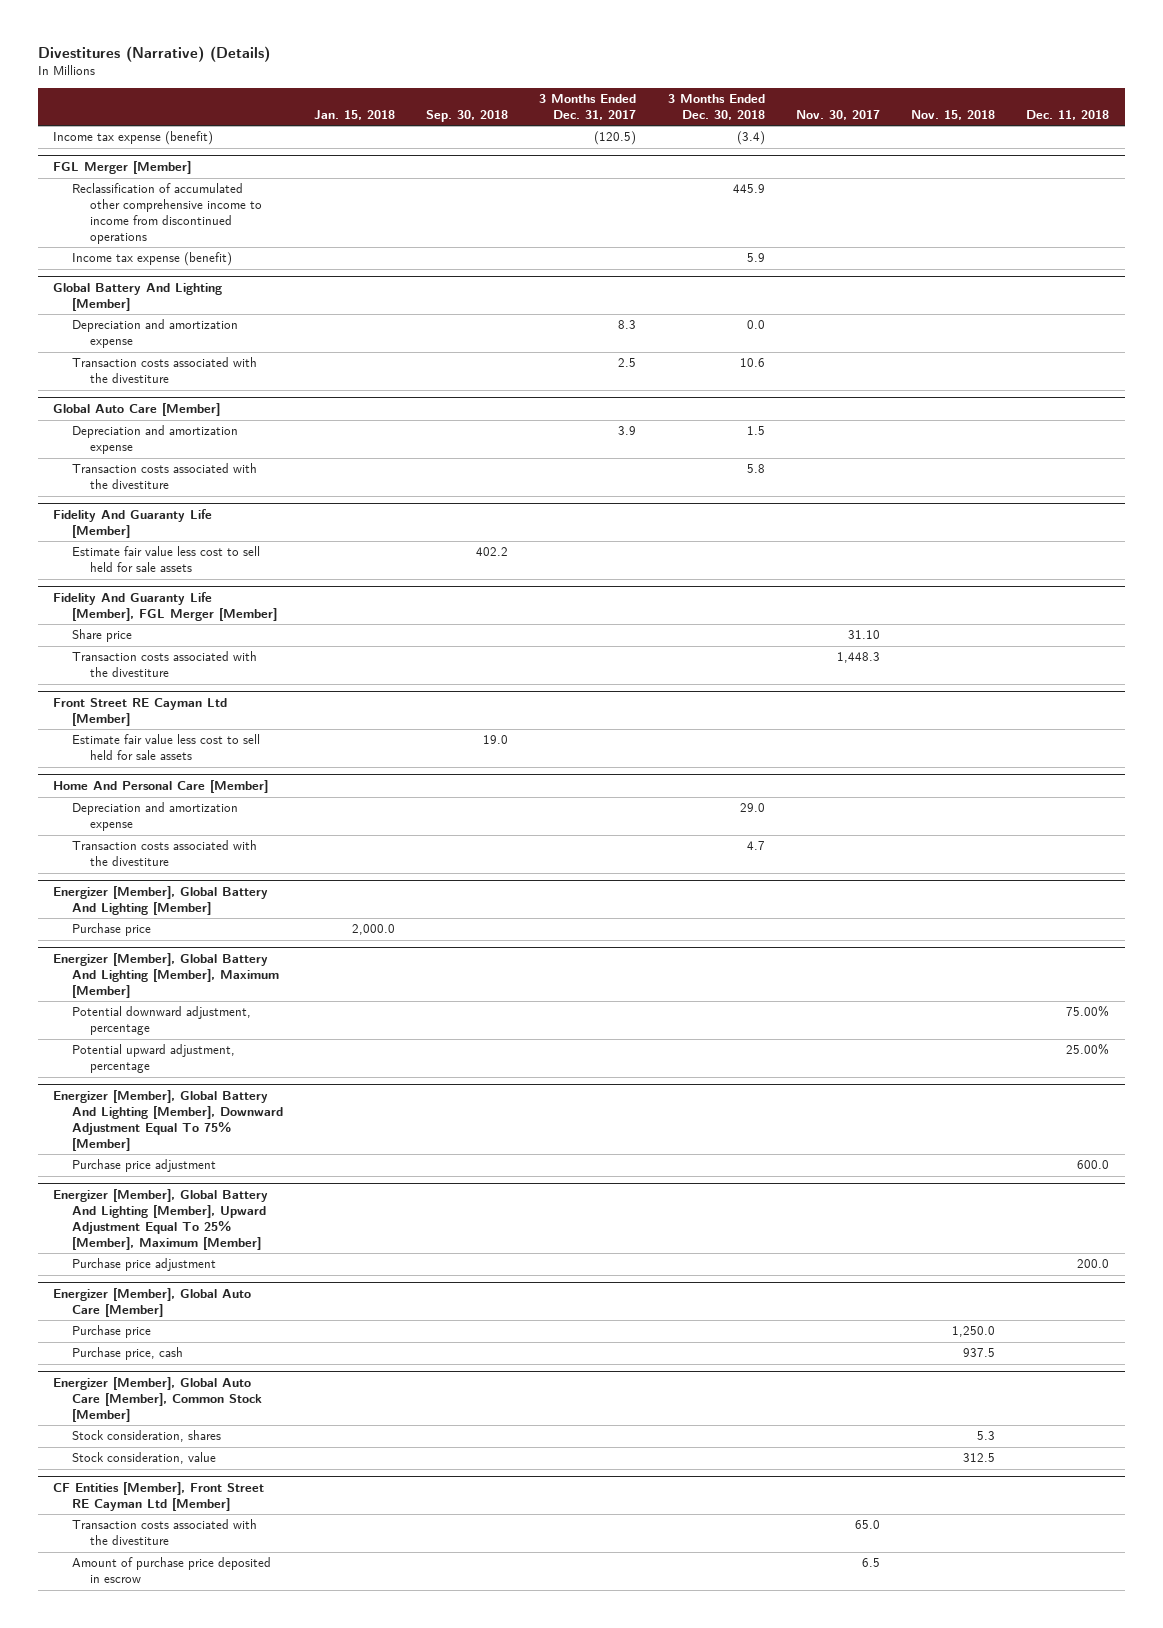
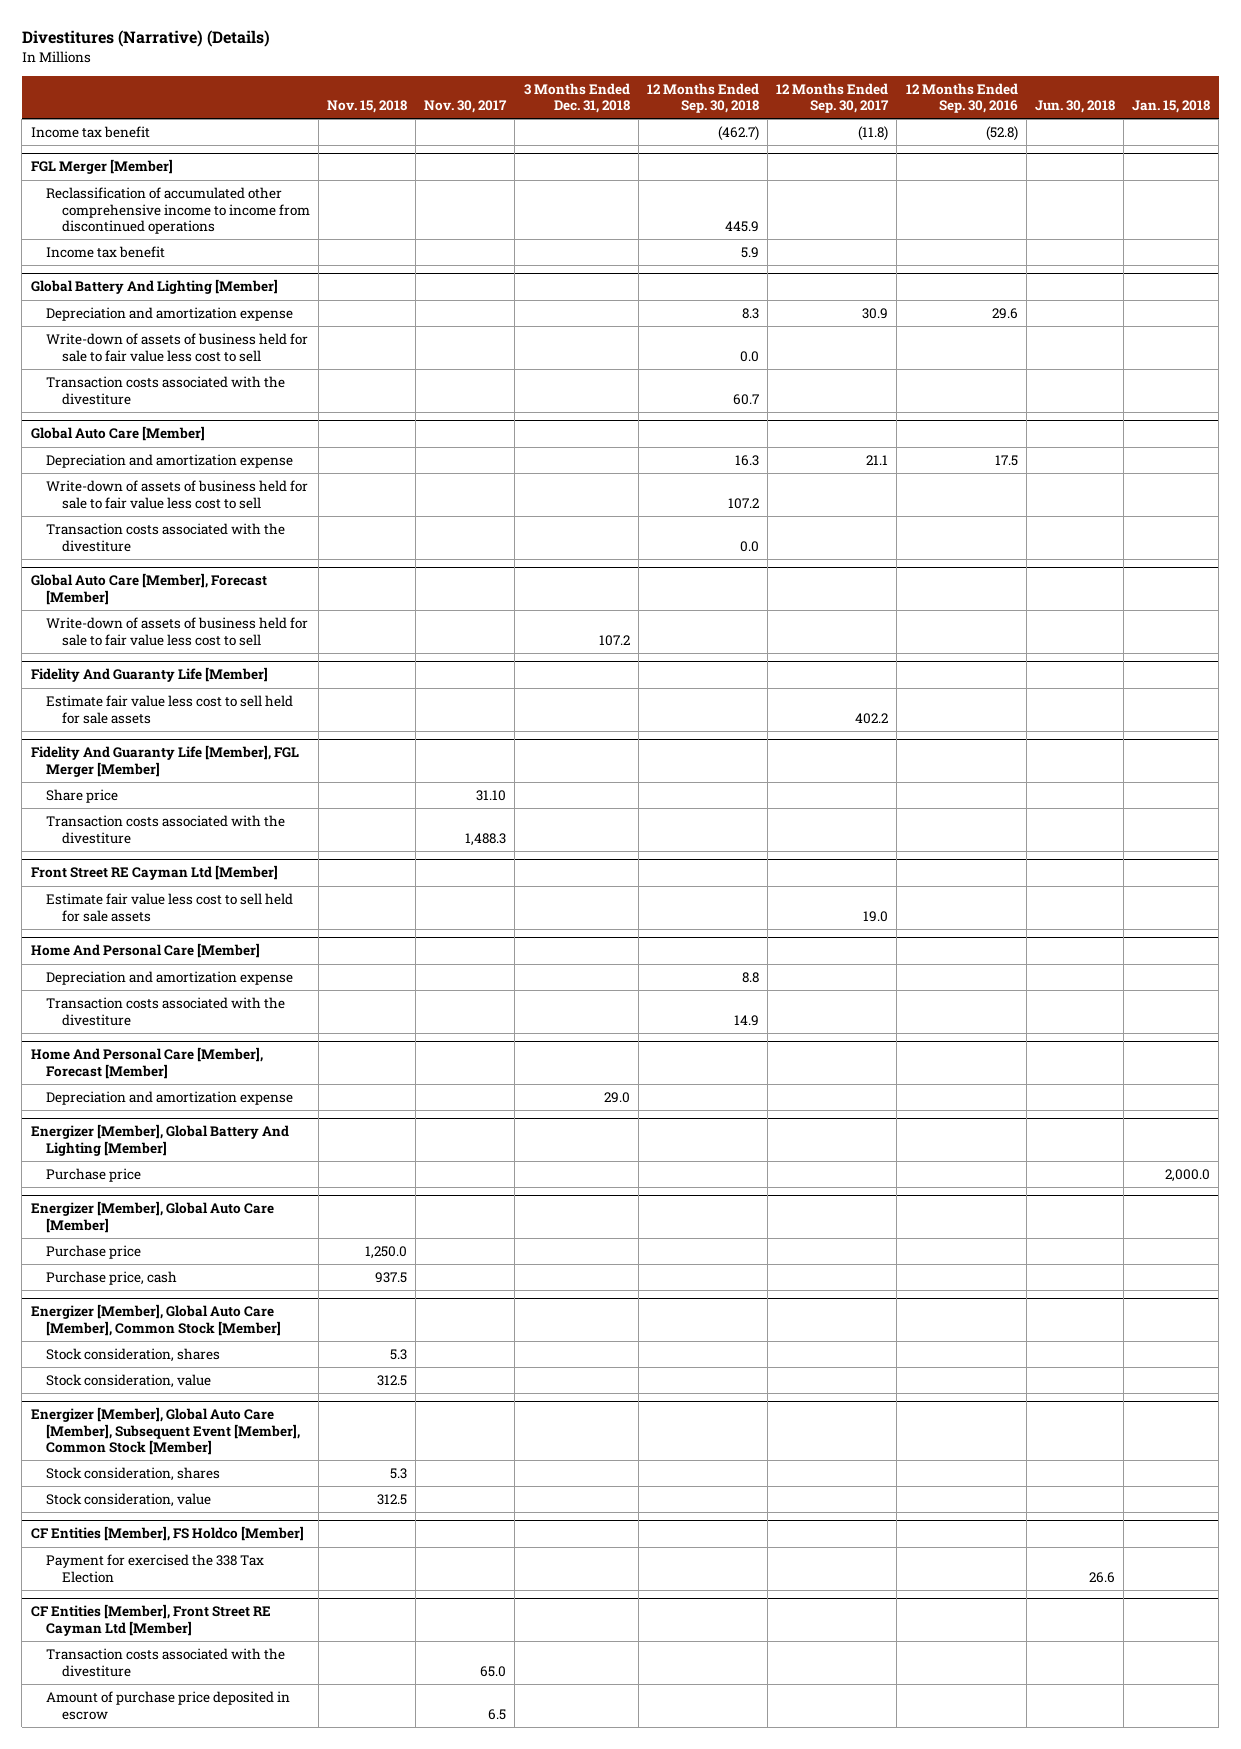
[426,109,509,122] Sep. 30, 2018 -> none
[539,93,637,120] 3 Months Ended Dec. 31, 2017 -> none
[667,93,765,120] 3 Months Ended Dec. 30, 2018 -> none
[1026,109,1110,120] Dec. 11, 2018 -> none
none -> [523,82,630,114] 3 Months Ended Dec. 31, 2018
none -> [646,82,759,114] 12 Months Ended Sep. 30, 2018
none -> [776,82,890,114] 12 Months Ended Sep. 30, 2017
none -> [905,82,1018,114] 12 Months Ended Sep. 30, 2016
none -> [1034,100,1115,114] Jun. 30, 2018
[53,131,214,146] Income tax expense (benefit) -> [30,126,150,139] Income tax benefit
[71,252,232,267] Income tax expense (benefit) -> [46,246,166,259] Income tax benefit
none -> [46,333,309,362] Write-down of assets of business held for sale to fair value less cost to sell
none -> [46,480,309,509] Write-down of assets of business held for sale to fair value less cost to sell
none -> [30,573,267,605] Global Auto Care [Member], Forecast [Member]
none -> [46,617,309,646] Write-down of assets of business held for sale to fair value less cost to sell
[836,652,880,664] 1,448.3 -> [465,832,507,846] 1,488.3
none -> [30,1047,263,1079] Home And Personal Care [Member], Forecast [Member]
none -> [46,1091,294,1106] Depreciation and amortization expense
[53,953,279,998] Energizer [Member], Global Battery And Lighting [Member], Maximum [Member] -> none
[71,1006,251,1036] Potential downward adjustment, percentage -> none
[71,1044,235,1074] Potential upward adjustment, percentage -> none
[53,1090,283,1151] Energizer [Member], Global Battery And Lighting [Member], Downward Adjustment Equal To 75% [Member] -> none
[71,1159,216,1173] Purchase price adjustment -> none
[53,1189,269,1250] Energizer [Member], Global Battery And Lighting [Member], Upward Adjustment Equal To 25% [Member], Maximum [Member] -> none
[71,1258,216,1272] Purchase price adjustment -> none
none -> [30,1407,301,1456] Energizer [Member], Global Auto Care [Member], Subsequent Event [Member], Common Stock [Member]
none -> [46,1467,221,1482] Stock consideration, shares
none -> [46,1493,212,1508] Stock consideration, value
none -> [30,1526,304,1542] CF Entities [Member], FS Holdco [Member]
none -> [46,1554,265,1583] Payment for exercised the 338 Tax Election

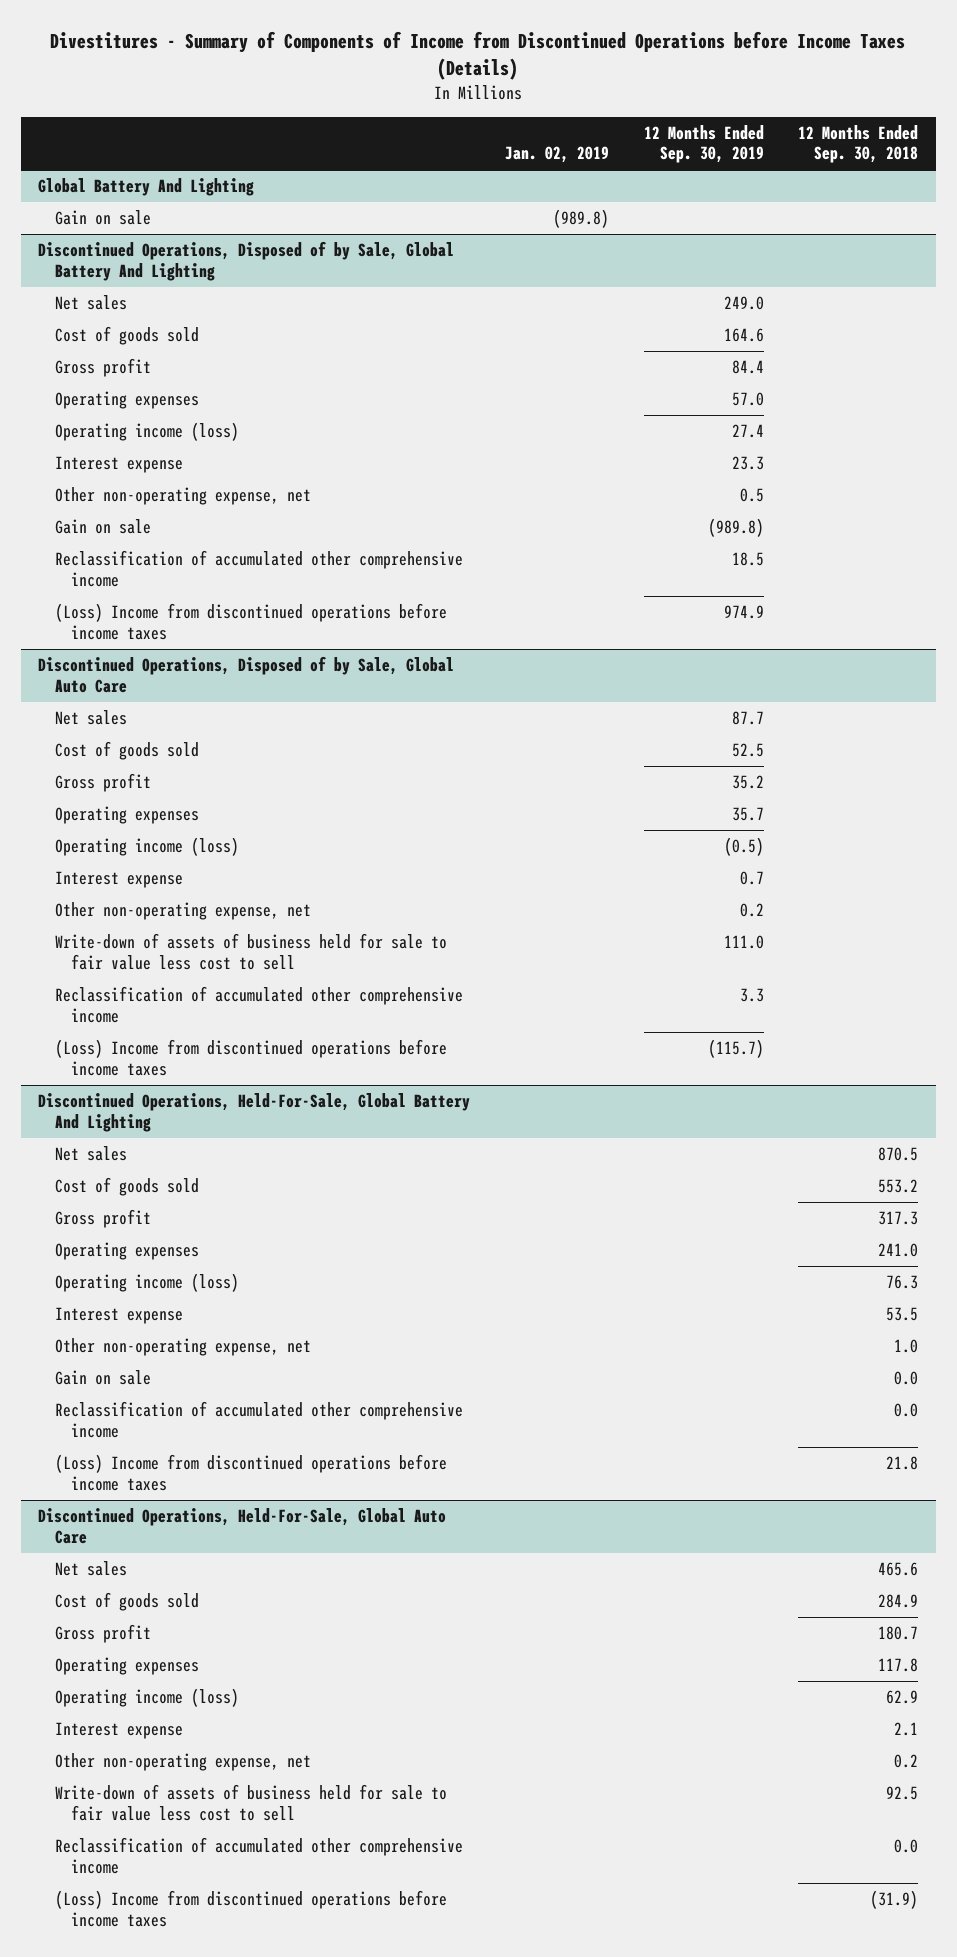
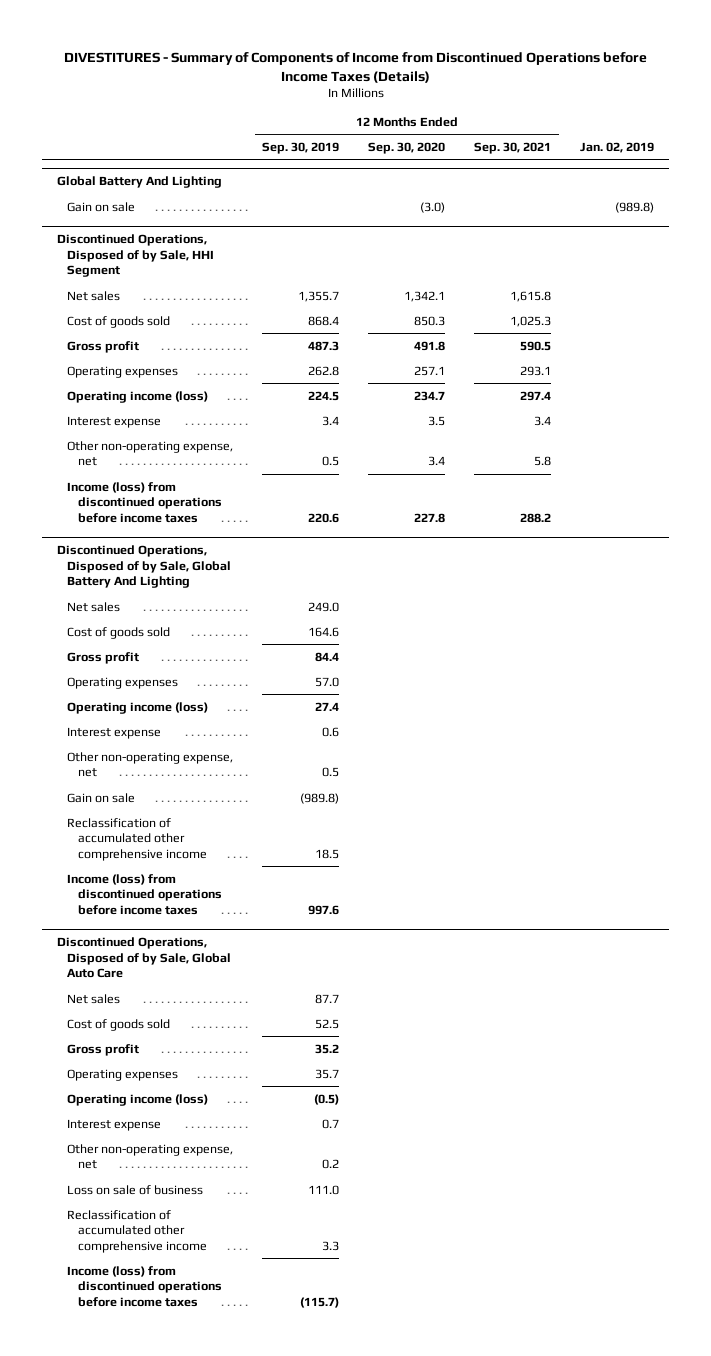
[50,31,906,81] Divestitures - Summary of Components of Income from Discontinued Operations before Income Taxes (Details) -> [63,51,647,83] DIVESTITURES - Summary of Components of Income from Discontinued Operations before Income Taxes (Details)
[798,124,919,164] 12 Months Ended Sep. 30, 2018 -> none
none -> [368,142,446,155] Sep. 30, 2020
none -> [474,142,552,155] Sep. 30, 2021
none -> [56,234,215,278] Discontinued Operations, Disposed of by Sale, HHI Segment
none -> [67,290,121,301] Net sales
none -> [67,315,171,328] Cost of goods sold
none -> [67,340,140,353] Gross profit
none -> [67,365,179,378] Operating expenses
none -> [67,390,209,403] Operating income (loss)
none -> [67,415,162,428] Interest expense
none -> [67,440,234,467] Other non-operating expense, net
none -> [67,481,222,523] Income (loss) from discontinued operations before income taxes
[731,456,764,471] 23.3 -> [322,726,340,737] 0.6
[54,603,447,640] (Loss) Income from discontinued operations before income taxes -> [67,873,222,915] Income (loss) from discontinued operations before income taxes
[723,605,764,620] 974.9 -> [308,904,340,915] 997.6
[54,933,447,970] Write-down of assets of business held for sale to fair value less cost to sell -> [67,1184,204,1195] Loss on sale of business
[38,1093,471,1132] Discontinued Operations, Held-For-Sale, Global Battery And Lighting -> none
[54,1146,127,1162] Net sales -> none
[54,1177,199,1197] Cost of goods sold -> none
[54,1209,151,1229] Gross profit -> none
[54,1242,199,1261] Operating expenses -> none
[54,1273,239,1293] Operating income (loss) -> none
[54,1307,183,1325] Interest expense -> none
[54,1338,311,1357] Other non-operating expense, net -> none
[54,1370,151,1386] Gain on sale -> none
[54,1401,463,1438] Reclassification of accumulated other comprehensive income -> none
[54,1454,447,1491] (Loss) Income from discontinued operations before income taxes -> none
[38,1508,447,1544] Discontinued Operations, Held-For-Sale, Global Auto Care -> none
[54,1561,127,1577] Net sales -> none
[54,1592,199,1612] Cost of goods sold -> none
[54,1624,151,1644] Gross profit -> none
[54,1657,199,1676] Operating expenses -> none
[54,1688,239,1708] Operating income (loss) -> none
[54,1722,183,1740] Interest expense -> none
[54,1753,311,1772] Other non-operating expense, net -> none
[54,1784,447,1821] Write-down of assets of business held for sale to fair value less cost to sell -> none
[54,1837,463,1874] Reclassification of accumulated other comprehensive income -> none
[54,1890,447,1927] (Loss) Income from discontinued operations before income taxes -> none
[54,1039,447,1076] (Loss) Income from discontinued operations before income taxes -> [67,1265,222,1307] Income (loss) from discontinued operations before income taxes

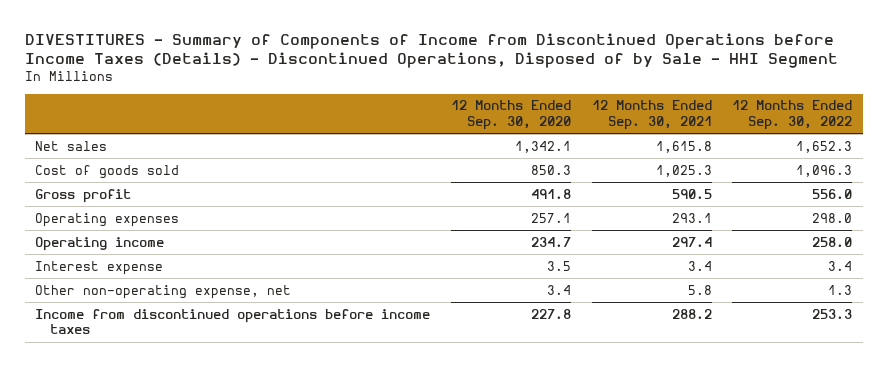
[63,51,647,83] DIVESTITURES - Summary of Components of Income from Discontinued Operations before Income Taxes (Details) -> [25,32,839,69] DIVESTITURES - Summary of Components of Income from Discontinued Operations before Income Taxes (Details) - Discontinued Operations, Disposed of by Sale - HHI Segment
[262,142,340,155] Sep. 30, 2019 -> none
[580,142,655,154] Jan. 02, 2019 -> none
none -> [732,100,853,130] 12 Months Ended Sep. 30, 2022
[56,176,222,189] Global Battery And Lighting -> none
[67,201,136,212] Gain on sale -> none
[56,234,215,278] Discontinued Operations, Disposed of by Sale, HHI Segment -> none
[67,390,209,403] Operating income (loss) -> [35,236,165,251] Operating income
[56,545,232,589] Discontinued Operations, Disposed of by Sale, Global Battery And Lighting -> none
[67,601,121,612] Net sales -> none
[67,626,171,639] Cost of goods sold -> none
[67,651,140,664] Gross profit -> none
[67,676,179,689] Operating expenses -> none
[67,701,209,714] Operating income (loss) -> none
[67,726,162,739] Interest expense -> none
[67,751,234,778] Other non-operating expense, net -> none
[67,792,136,803] Gain on sale -> none
[67,817,207,861] Reclassification of accumulated other comprehensive income -> none
[67,873,222,915] Income (loss) from discontinued operations before income taxes -> none
[56,937,232,979] Discontinued Operations, Disposed of by Sale, Global Auto Care -> none
[67,993,121,1004] Net sales -> none
[67,1018,171,1031] Cost of goods sold -> none
[67,1043,140,1056] Gross profit -> none
[67,1068,179,1081] Operating expenses -> none
[67,1093,209,1106] Operating income (loss) -> none
[67,1118,162,1131] Interest expense -> none
[67,1143,234,1170] Other non-operating expense, net -> none
[67,1184,204,1195] Loss on sale of business -> none
[67,1209,207,1253] Reclassification of accumulated other comprehensive income -> none
[67,1265,222,1307] Income (loss) from discontinued operations before income taxes -> none
[67,481,222,523] Income (loss) from discontinued operations before income taxes -> [35,308,431,335] Income from discontinued operations before income taxes

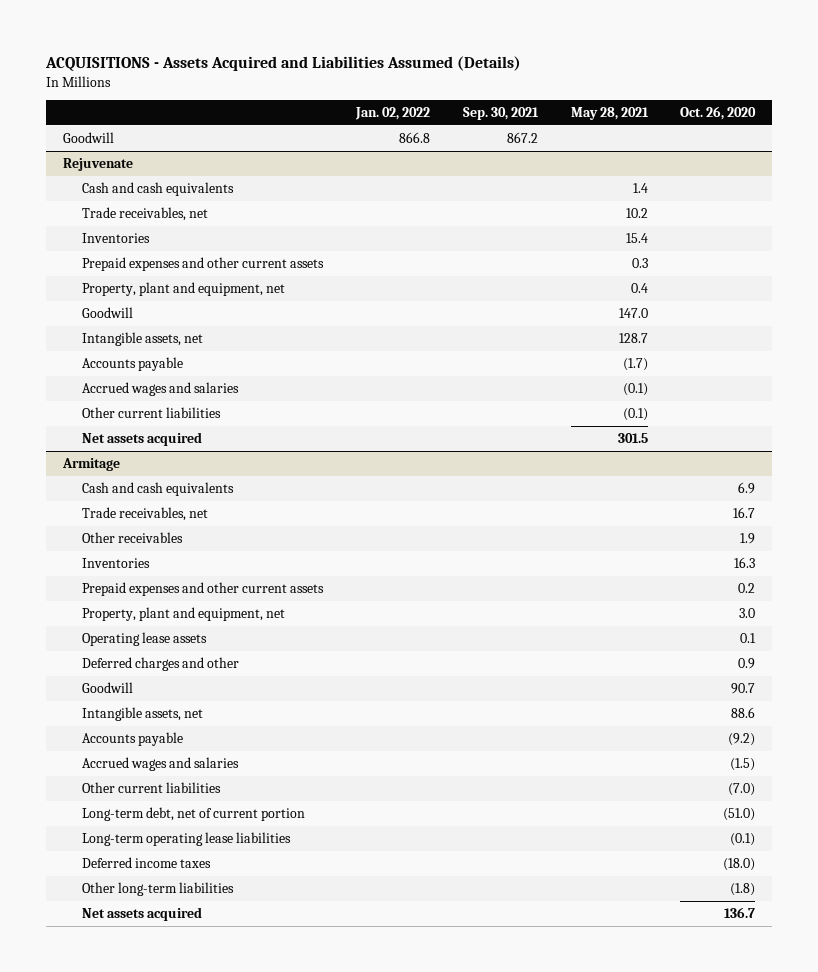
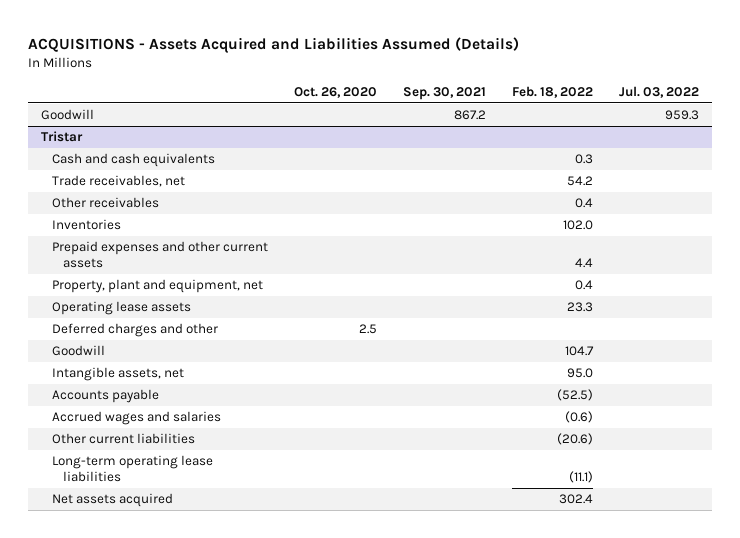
[355,107,431,121] Jan. 02, 2022 -> none
[570,107,649,121] May 28, 2021 -> none
none -> [511,86,593,99] Feb. 18, 2022
none -> [618,86,699,99] Jul. 03, 2022
[62,157,133,171] Rejuvenate -> none
[82,181,235,196] Cash and cash equivalents -> none
[82,206,209,221] Trade receivables, net -> none
[82,232,151,243] Inventories -> none
[82,256,325,271] Prepaid expenses and other current assets -> none
[82,281,286,296] Property, plant and equipment, net -> none
[82,306,134,318] Goodwill -> none
[82,331,204,346] Intangible assets, net -> none
[82,356,184,371] Accounts payable -> none
[82,381,240,396] Accrued wages and salaries -> none
[82,406,222,418] Other current liabilities -> none
[82,431,203,446] Net assets acquired -> none
[61,457,120,471] Armitage -> none
[82,481,235,496] Cash and cash equivalents -> none
[82,506,209,521] Trade receivables, net -> none
[82,531,184,543] Other receivables -> none
[82,557,151,568] Inventories -> none
[82,581,325,596] Prepaid expenses and other current assets -> none
[82,606,286,621] Property, plant and equipment, net -> none
[82,631,208,646] Operating lease assets -> none
[82,656,240,671] Deferred charges and other -> none
[82,681,134,693] Goodwill -> none
[82,706,204,721] Intangible assets, net -> none
[82,731,184,746] Accounts payable -> none
[82,756,240,771] Accrued wages and salaries -> none
[82,781,222,793] Other current liabilities -> none
[82,806,306,821] Long-term debt, net of current portion -> none
[82,831,292,846] Long-term operating lease liabilities -> none
[82,856,212,868] Deferred income taxes -> none
[82,881,235,896] Other long-term liabilities -> none
[82,906,203,921] Net assets acquired -> none
none -> [41,131,84,143] Tristar
none -> [52,153,216,168] Cash and cash equivalents
none -> [52,175,186,188] Trade receivables, net
none -> [52,197,160,209] Other receivables
none -> [52,219,122,231] Inventories
none -> [52,241,269,269] Prepaid expenses and other current assets
none -> [52,279,264,294] Property, plant and equipment, net
none -> [52,301,192,316] Operating lease assets
none -> [52,323,219,338] Deferred charges and other
none -> [52,345,106,357] Goodwill
none -> [52,367,185,382] Intangible assets, net
none -> [52,389,160,404] Accounts payable
none -> [52,411,222,426] Accrued wages and salaries
none -> [52,433,196,445] Other current liabilities
none -> [52,455,214,483] Long-term operating lease liabilities
none -> [52,493,174,508] Net assets acquired

